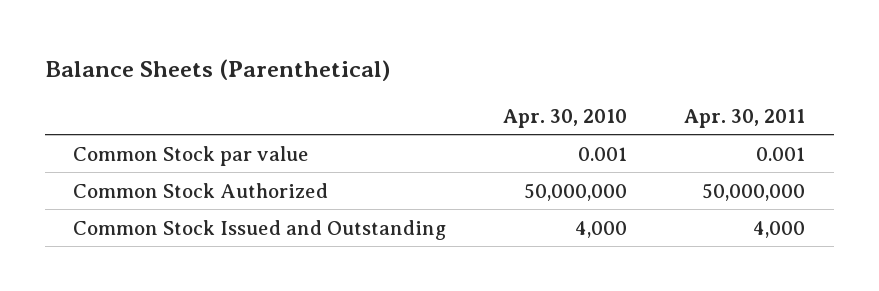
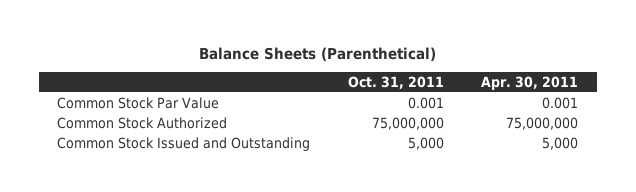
[503,109,628,129] Apr. 30, 2010 -> none
none -> [347,76,444,90] Oct. 31, 2011
[73,145,310,166] Common Stock par value -> [57,96,220,109] Common Stock Par Value
[702,182,806,201] 50,000,000 -> [506,116,579,130] 75,000,000
[753,220,806,238] 4,000 -> [542,136,579,150] 5,000

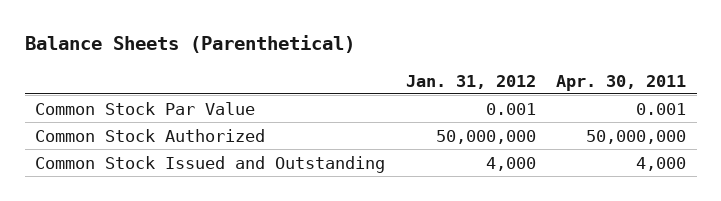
[347,76,444,90] Oct. 31, 2011 -> none
none -> [405,74,536,89] Jan. 31, 2012
[506,116,579,130] 75,000,000 -> [586,129,687,144] 50,000,000
[542,136,579,150] 5,000 -> [636,156,687,171] 4,000

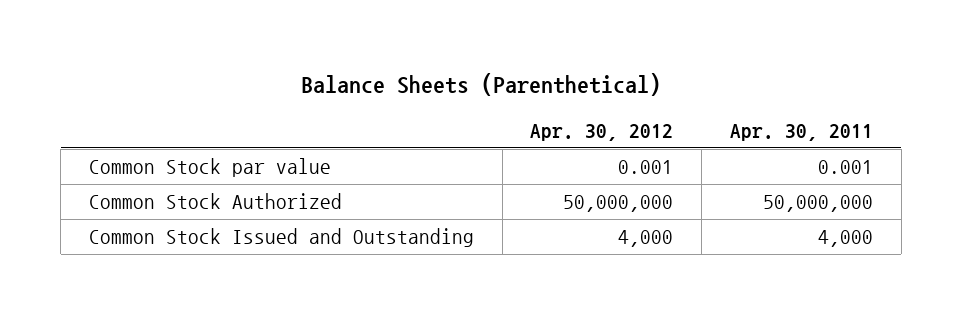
[405,74,536,89] Jan. 31, 2012 -> none
none -> [530,123,674,141] Apr. 30, 2012
[34,101,255,115] Common Stock Par Value -> [88,157,331,177] Common Stock par value

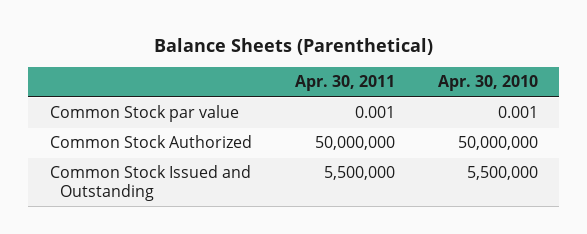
[530,123,674,141] Apr. 30, 2012 -> none
none -> [437,75,538,92] Apr. 30, 2010
[818,229,874,247] 4,000 -> [323,166,395,181] 5,500,000

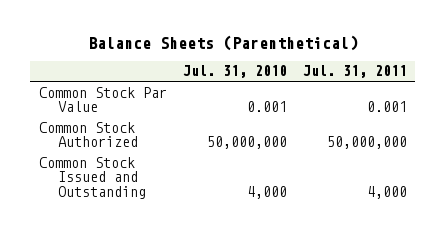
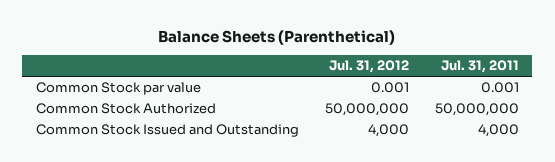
[182,65,287,79] Jul. 31, 2010 -> none
none -> [328,60,409,74] Jul. 31, 2012
[38,86,167,113] Common Stock Par Value -> [35,82,201,96] Common Stock par value

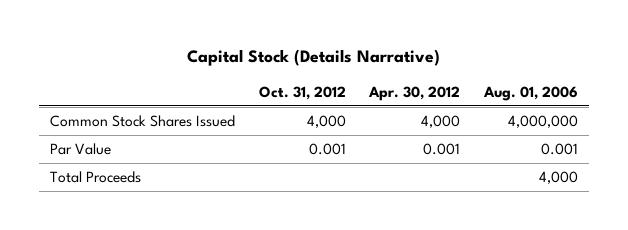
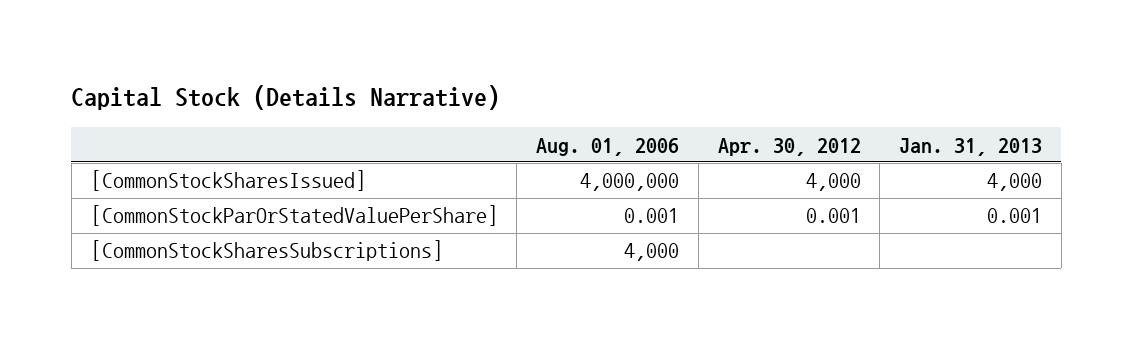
[258,85,346,100] Oct. 31, 2012 -> none
none -> [899,137,1043,156] Jan. 31, 2013
[50,115,236,128] Common Stock Shares Issued -> [90,170,366,192] [CommonStockSharesIssued]
[50,143,112,156] Par Value -> [90,205,498,227] [CommonStockParOrStatedValuePerShare]
[50,171,142,184] Total Proceeds -> [90,240,443,262] [CommonStockSharesSubscriptions]

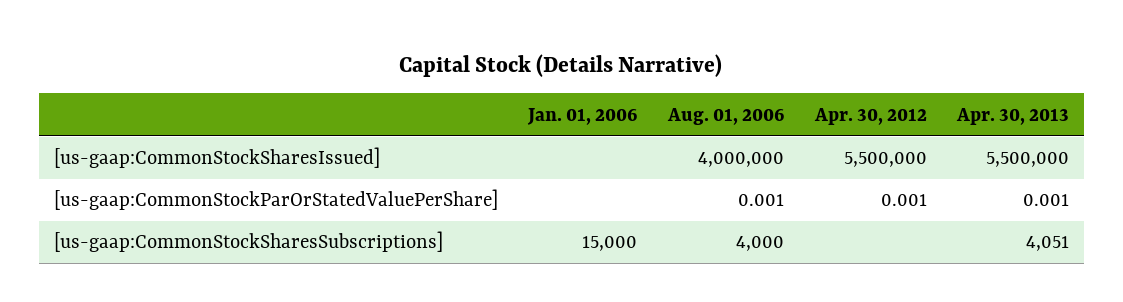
[899,137,1043,156] Jan. 31, 2013 -> none
none -> [527,107,638,125] Jan. 01, 2006
none -> [956,107,1070,125] Apr. 30, 2013
[90,170,366,192] [CommonStockSharesIssued] -> [53,147,380,169] [us-gaap:CommonStockSharesIssued]
[805,173,861,192] 4,000 -> [843,152,927,168] 5,500,000
[90,205,498,227] [CommonStockParOrStatedValuePerShare] -> [53,189,498,211] [us-gaap:CommonStockParOrStatedValuePerShare]
[90,240,443,262] [CommonStockSharesSubscriptions] -> [53,231,443,253] [us-gaap:CommonStockSharesSubscriptions]

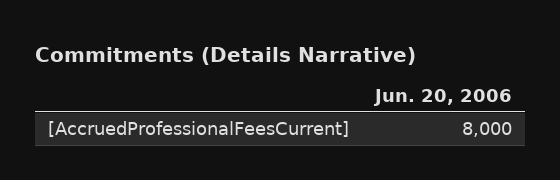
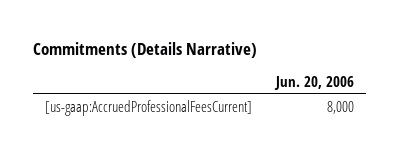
[48,121,350,138] [AccruedProfessionalFeesCurrent] -> [44,100,252,117] [us-gaap:AccruedProfessionalFeesCurrent]

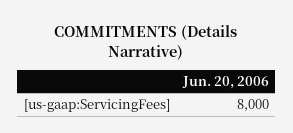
[32,42,257,59] Commitments (Details Narrative) -> [54,25,238,60] COMMITMENTS (Details Narrative)
[44,100,252,117] [us-gaap:AccruedProfessionalFeesCurrent] -> [23,99,170,113] [us-gaap:ServicingFees]

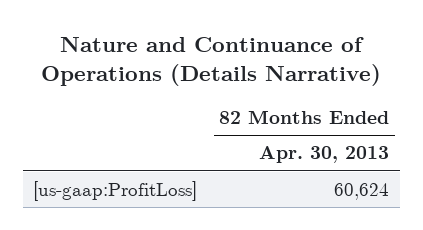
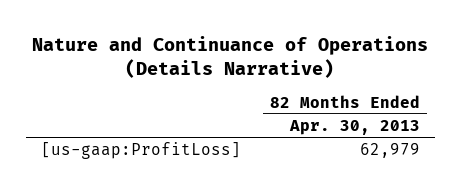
[334,183,390,201] 60,624 -> [359,143,420,159] 62,979

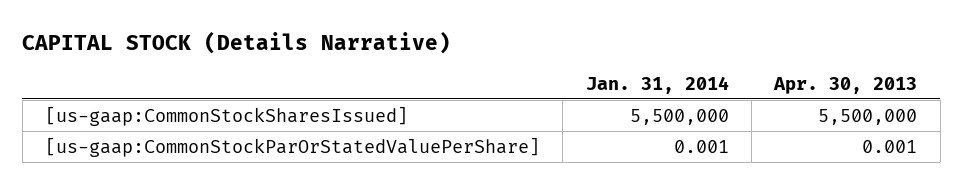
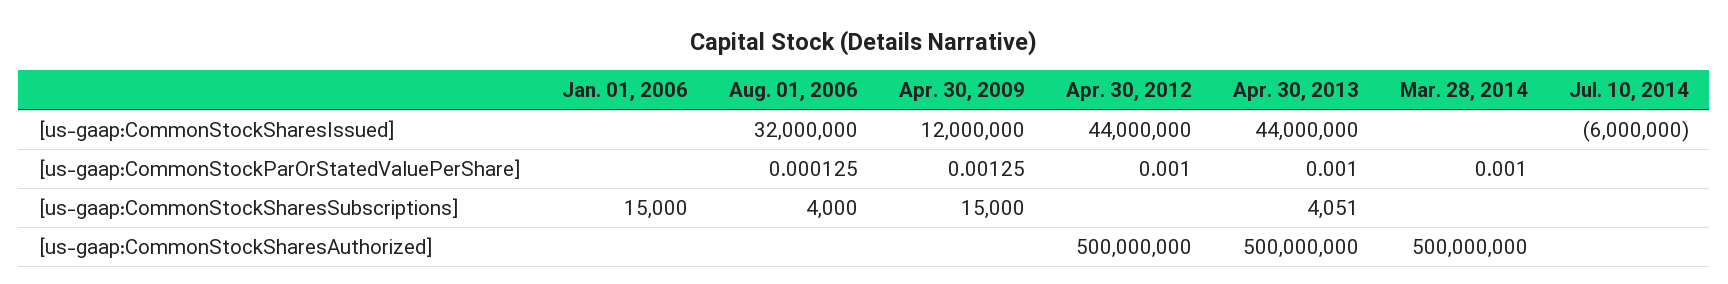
[22,31,452,55] CAPITAL STOCK (Details Narrative) -> [689,30,1037,57] Capital Stock (Details Narrative)
[585,75,729,94] Jan. 31, 2014 -> none
none -> [561,82,688,102] Jan. 01, 2006
none -> [728,82,858,102] Aug. 01, 2006
none -> [898,82,1025,102] Apr. 30, 2009
none -> [1065,82,1192,102] Apr. 30, 2012
none -> [1399,82,1528,102] Mar. 28, 2014
none -> [1568,82,1689,102] Jul. 10, 2014
[818,108,918,125] 5,500,000 -> [1254,121,1359,141] 44,000,000
none -> [38,197,459,219] [us-gaap:CommonStockSharesSubscriptions]
none -> [38,236,433,258] [us-gaap:CommonStockSharesAuthorized]

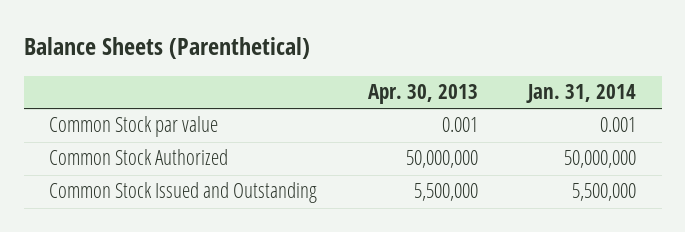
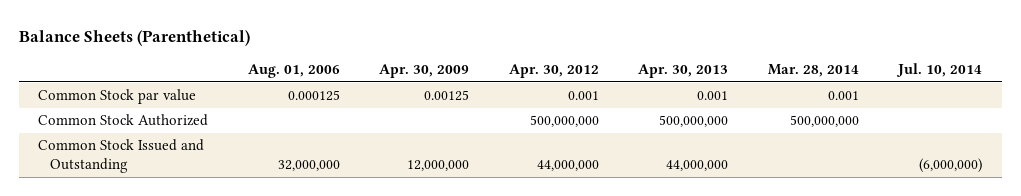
[526,84,637,104] Jan. 31, 2014 -> none
none -> [247,63,340,78] Aug. 01, 2006
none -> [379,63,470,78] Apr. 30, 2009
none -> [508,63,599,78] Apr. 30, 2012
none -> [767,63,859,77] Mar. 28, 2014
none -> [896,62,983,77] Jul. 10, 2014
[405,150,478,169] 50,000,000 -> [659,115,729,128] 500,000,000
[413,183,478,202] 5,500,000 -> [666,160,729,172] 44,000,000

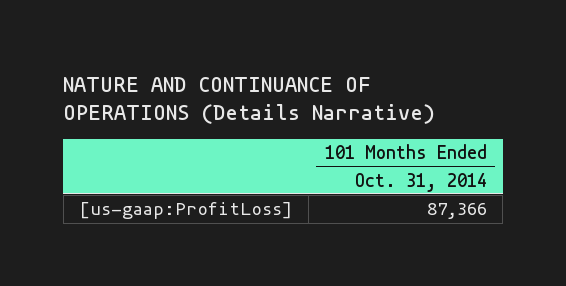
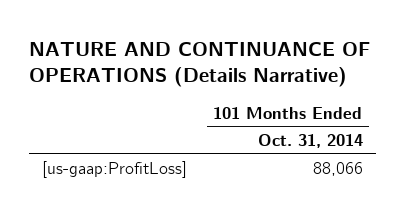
[426,203,487,220] 87,366 -> [312,162,363,177] 88,066

